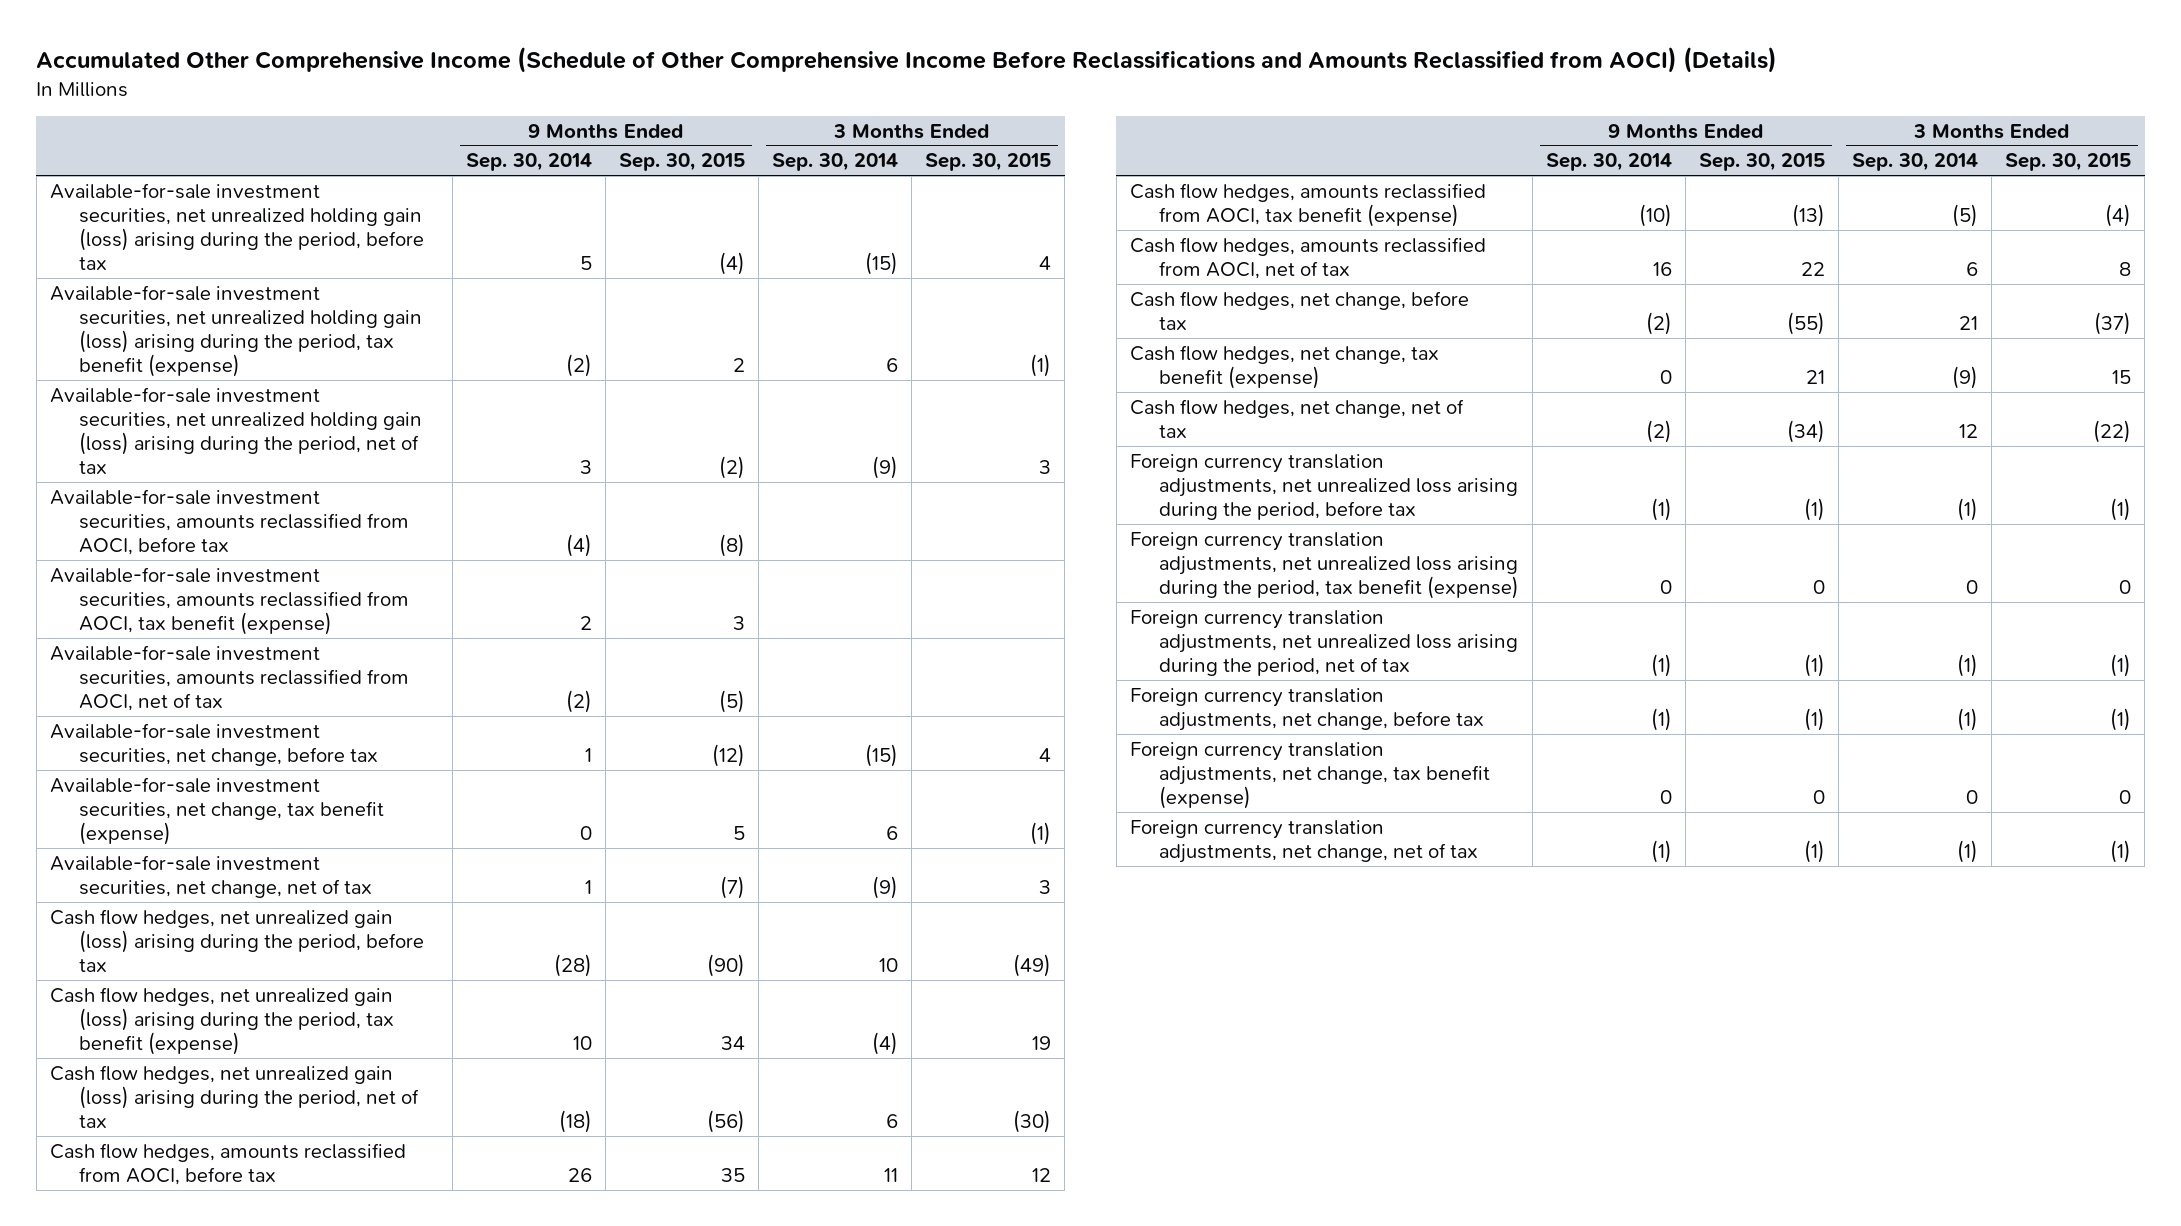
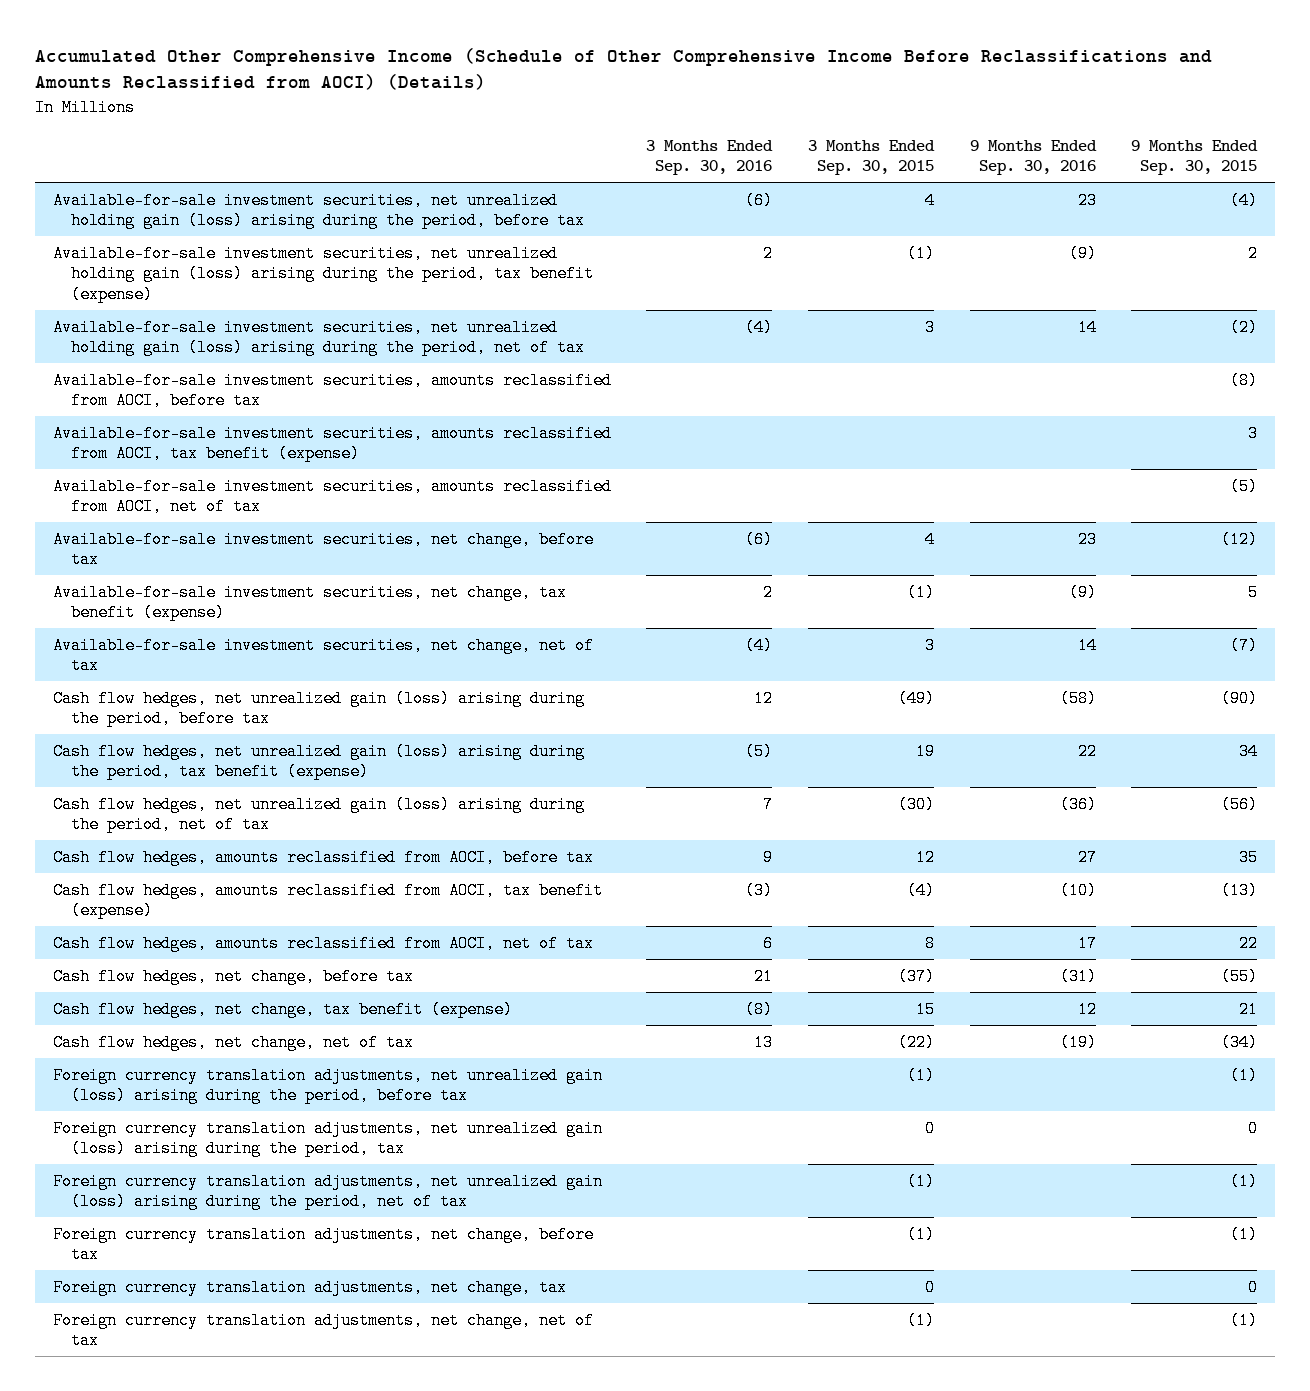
[466,153,593,172] Sep. 30, 2014 -> none
[772,153,899,172] Sep. 30, 2014 -> none
none -> [646,139,774,176] 3 Months Ended Sep. 30, 2016
none -> [969,139,1097,176] 9 Months Ended Sep. 30, 2016
[1129,453,1519,520] Foreign currency translation adjustments, net unrealized loss arising during the period, before tax -> [52,1066,603,1105] Foreign currency translation adjustments, net unrealized gain (loss) arising during the period, before tax
[1129,531,1520,599] Foreign currency translation adjustments, net unrealized loss arising during the period, tax benefit (expense) -> [52,1119,603,1158] Foreign currency translation adjustments, net unrealized gain (loss) arising during the period, tax
[1129,609,1519,676] Foreign currency translation adjustments, net unrealized loss arising during the period, net of tax -> [52,1172,603,1211] Foreign currency translation adjustments, net unrealized gain (loss) arising during the period, net of tax
[1129,741,1491,809] Foreign currency translation adjustments, net change, tax benefit (expense) -> [52,1278,567,1296] Foreign currency translation adjustments, net change, tax

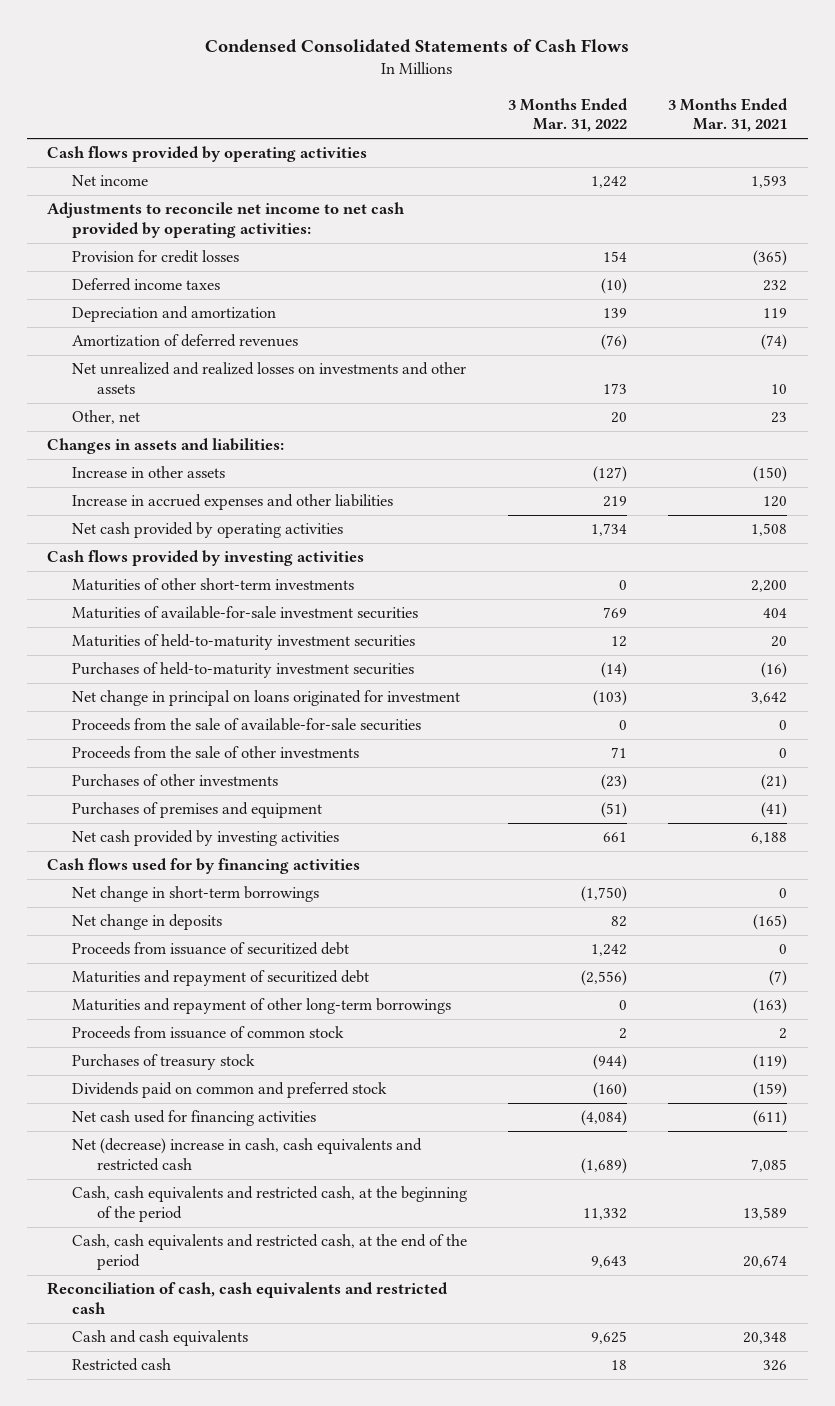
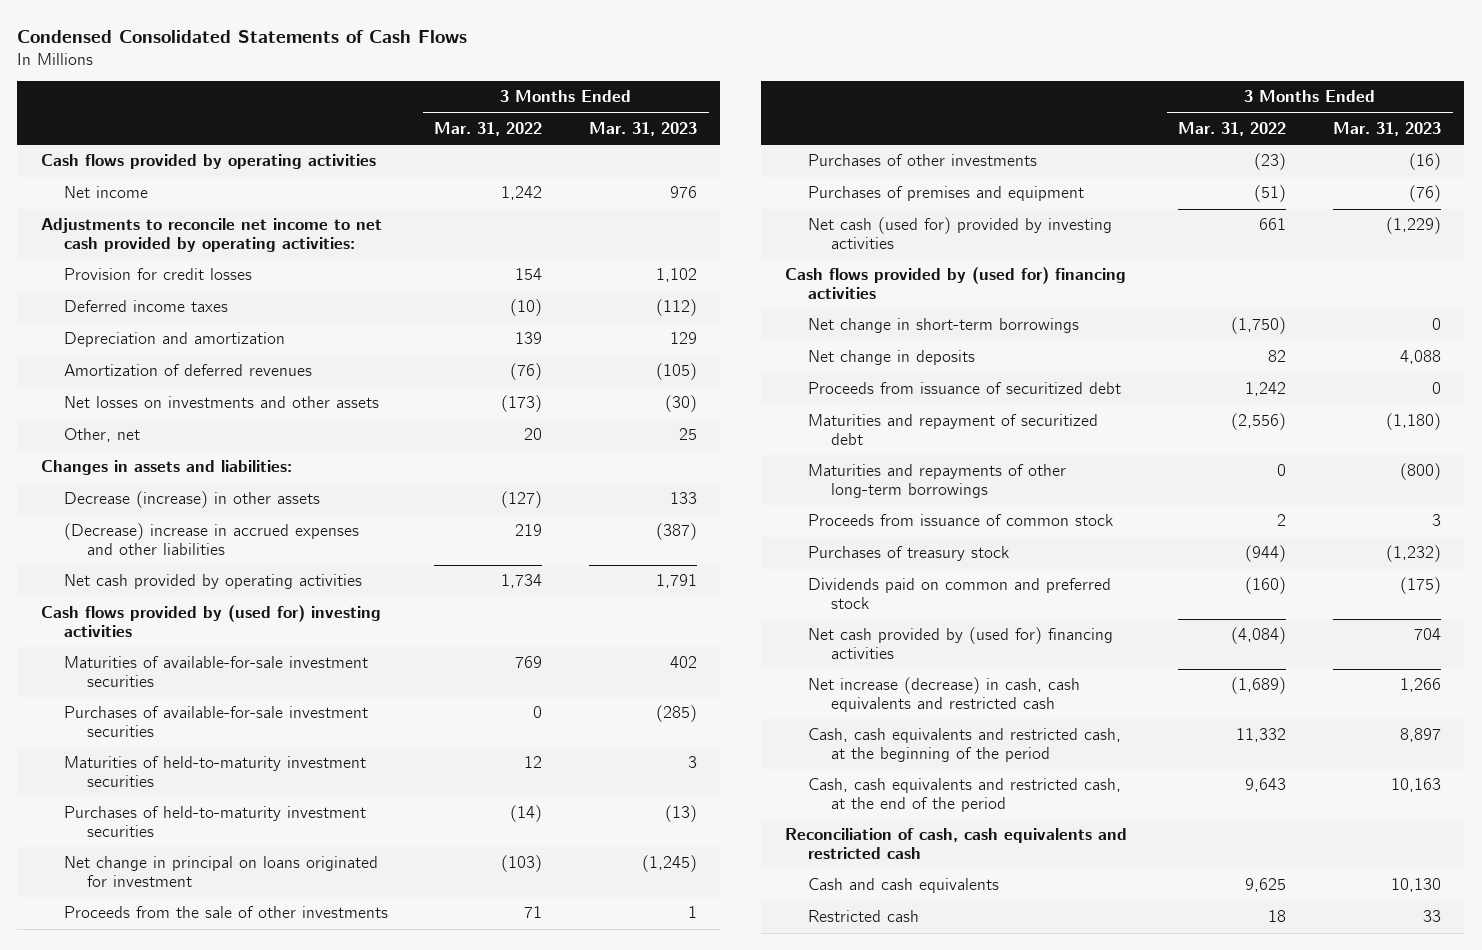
[668,98,789,133] 3 Months Ended Mar. 31, 2021 -> none
none -> [589,122,698,137] Mar. 31, 2023
[72,362,467,394] Net unrealized and realized losses on investments and other assets -> [63,396,379,409] Net losses on investments and other assets
[603,382,628,394] 173 -> [501,395,543,413] (173)
[72,466,226,479] Increase in other assets -> [63,491,320,509] Decrease (increase) in other assets
[72,494,394,511] Increase in accrued expenses and other liabilities -> [63,523,359,556] (Decrease) increase in accrued expenses and other liabilities
[72,578,355,592] Maturities of other short-term investments -> none
[47,550,365,567] Cash flows provided by investing activities -> [40,605,381,638] Cash flows provided by (used for) investing activities
none -> [63,706,368,738] Purchases of available-for-sale investment securities
[72,718,422,732] Proceeds from the sale of available-for-sale securities -> none
[72,830,340,847] Net cash provided by investing activities -> [807,217,1112,250] Net cash (used for) provided by investing activities
[47,858,361,875] Cash flows used for by financing activities -> [784,267,1126,300] Cash flows provided by (used for) financing activities
[72,998,452,1015] Maturities and repayment of other long-term borrowings -> [807,464,1066,499] Maturities and repayments of other long-term borrowings
[72,1110,317,1127] Net cash used for financing activities -> [807,627,1113,660] Net cash provided by (used for) financing activities
[72,1138,423,1171] Net (decrease) increase in cash, cash equivalents and restricted cash -> [807,677,1080,713] Net increase (decrease) in cash, cash equivalents and restricted cash

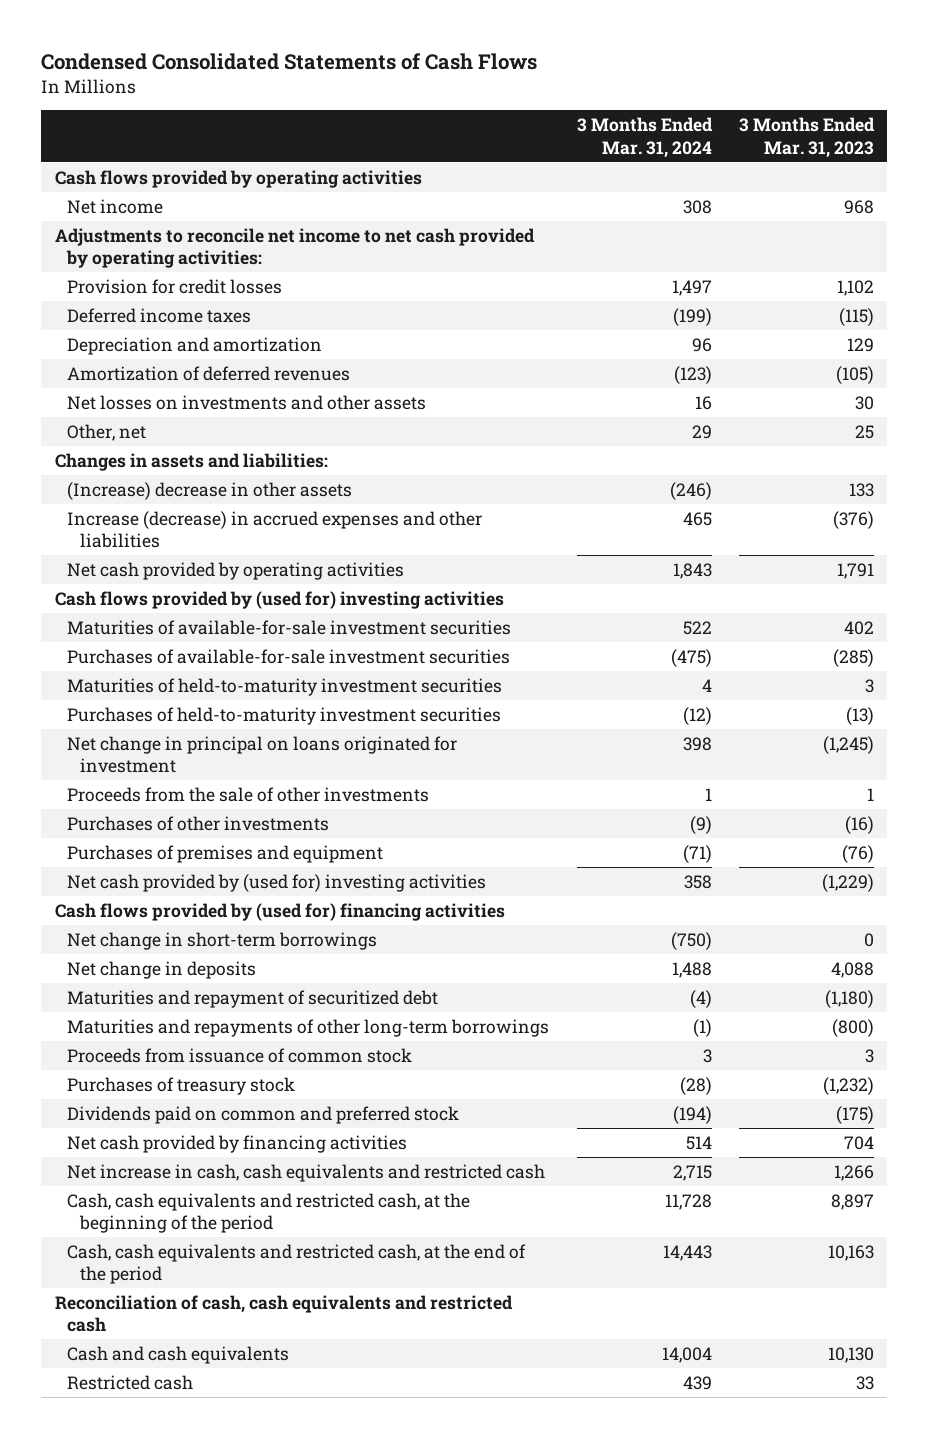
[434,122,543,137] Mar. 31, 2022 -> none
none -> [576,117,713,158] 3 Months Ended Mar. 31, 2024
[670,186,698,199] 976 -> [843,199,874,214] 968
[656,299,698,317] (112) -> [838,307,874,326] (115)
[665,395,698,413] (30) -> [854,395,874,410] 30
[63,491,320,509] Decrease (increase) in other assets -> [67,481,353,500] (Increase) decrease in other assets
[63,523,359,556] (Decrease) increase in accrued expenses and other liabilities -> [67,510,483,549] Increase (decrease) in accrued expenses and other liabilities
[656,523,698,541] (387) -> [832,510,874,529] (376)
[807,217,1112,250] Net cash (used for) provided by investing activities -> [67,873,487,892] Net cash provided by (used for) investing activities
[807,382,1121,395] Proceeds from issuance of securitized debt -> none
[807,627,1113,660] Net cash provided by (used for) financing activities -> [67,1134,408,1153] Net cash provided by financing activities
[807,677,1080,713] Net increase (decrease) in cash, cash equivalents and restricted cash -> [67,1163,546,1182] Net increase in cash, cash equivalents and restricted cash

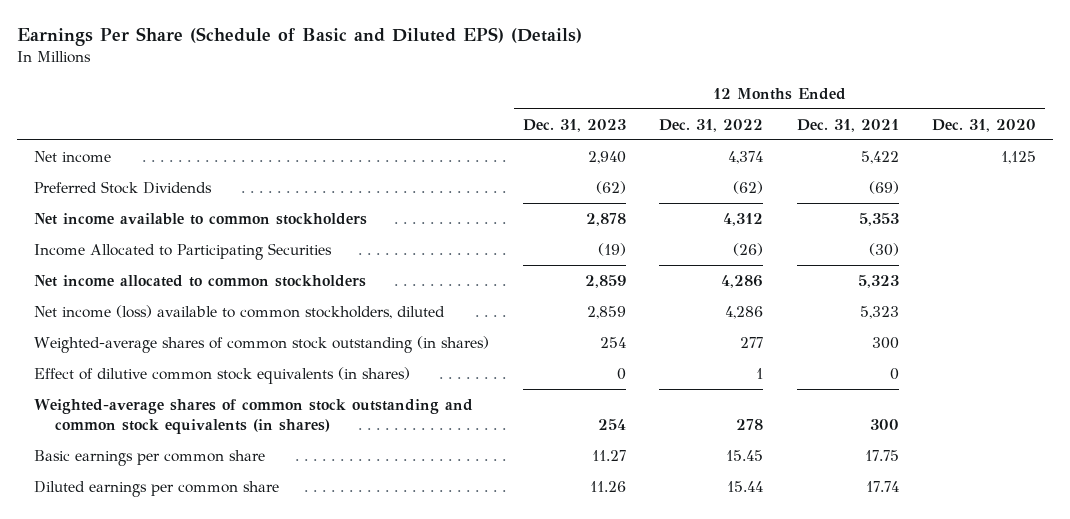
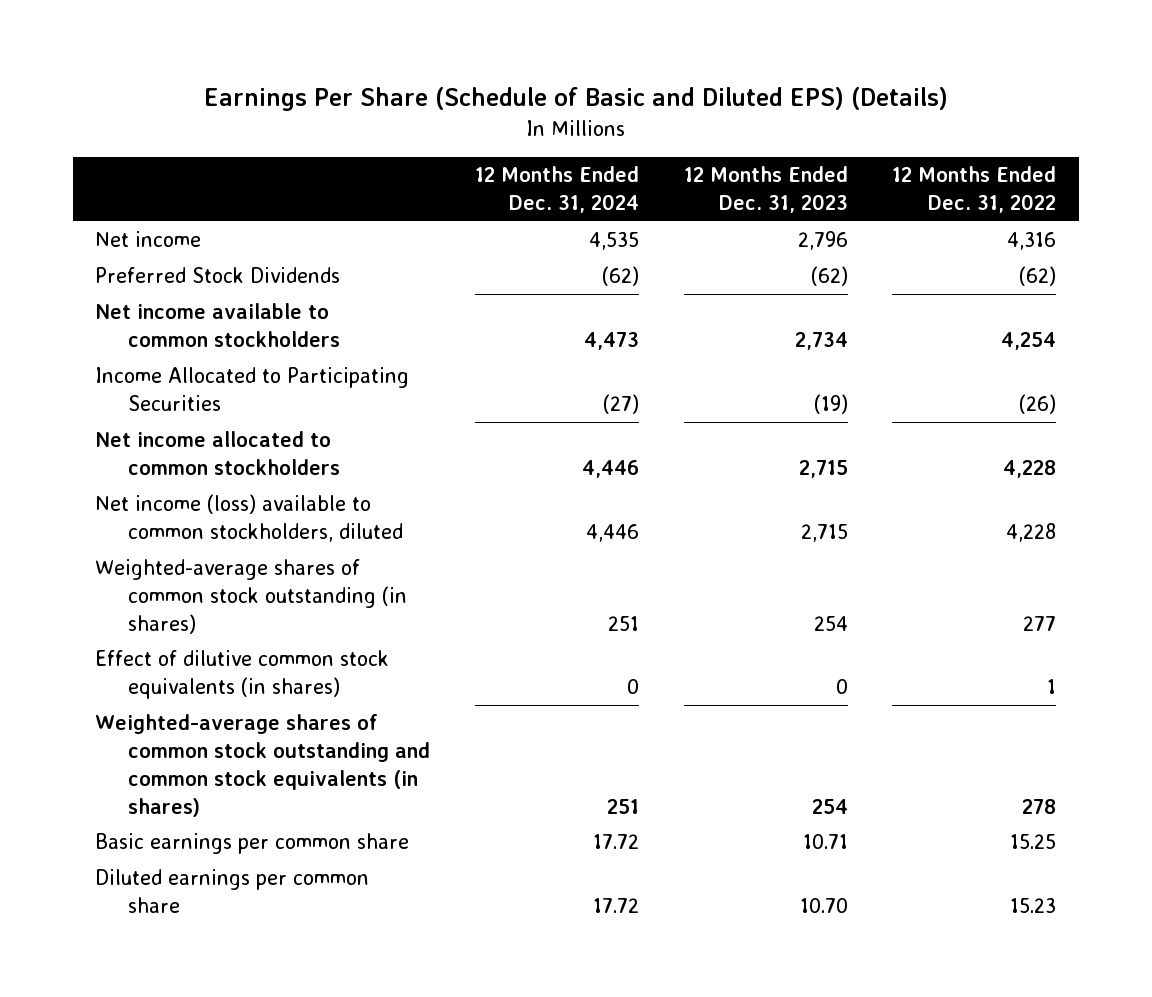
[796,118,899,132] Dec. 31, 2021 -> none
[932,118,1037,132] Dec. 31, 2020 -> none
none -> [474,166,639,214] 12 Months Ended Dec. 31, 2024
[587,150,626,164] 2,940 -> [797,231,848,251] 2,796
[728,150,764,164] 4,374 -> [1007,232,1057,251] 4,316
[585,212,626,226] 2,878 -> [794,332,848,351] 2,734
[723,212,764,226] 4,312 -> [1001,332,1057,351] 4,254
[584,274,626,288] 2,859 -> [798,460,848,479] 2,715
[721,274,764,288] 4,286 -> [1003,460,1057,479] 4,228
[586,305,626,319] 2,859 -> [800,524,848,543] 2,715
[725,305,764,319] 4,286 -> [1006,523,1057,543] 4,228
[591,449,626,461] 11.27 -> [802,834,848,850] 10.71
[726,449,764,461] 15.45 -> [1010,834,1057,850] 15.25
[589,480,626,492] 11.26 -> [799,898,848,914] 10.70
[727,480,764,492] 15.44 -> [1010,898,1057,914] 15.23

